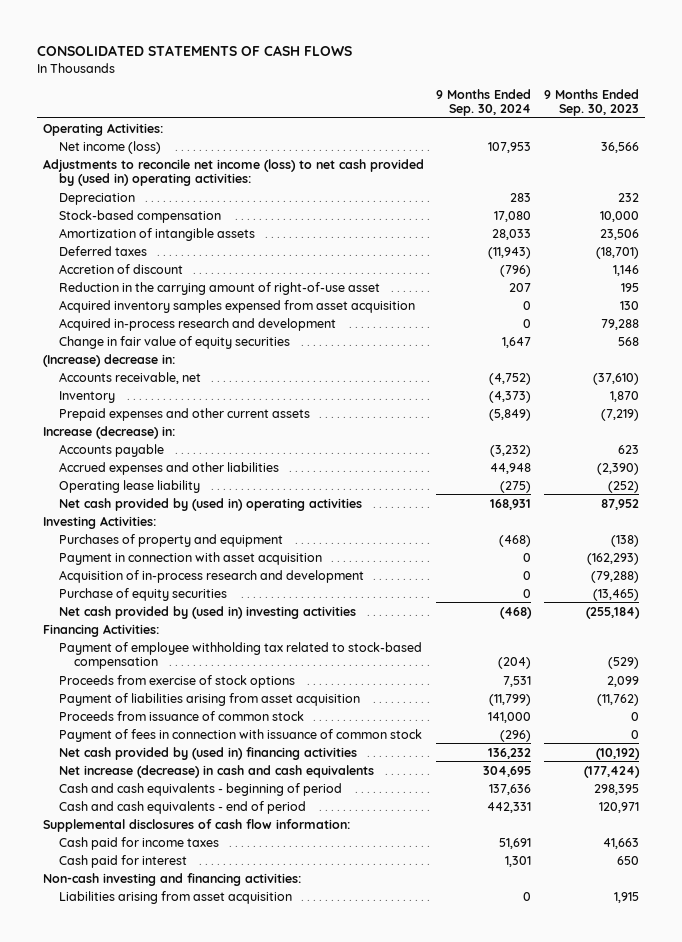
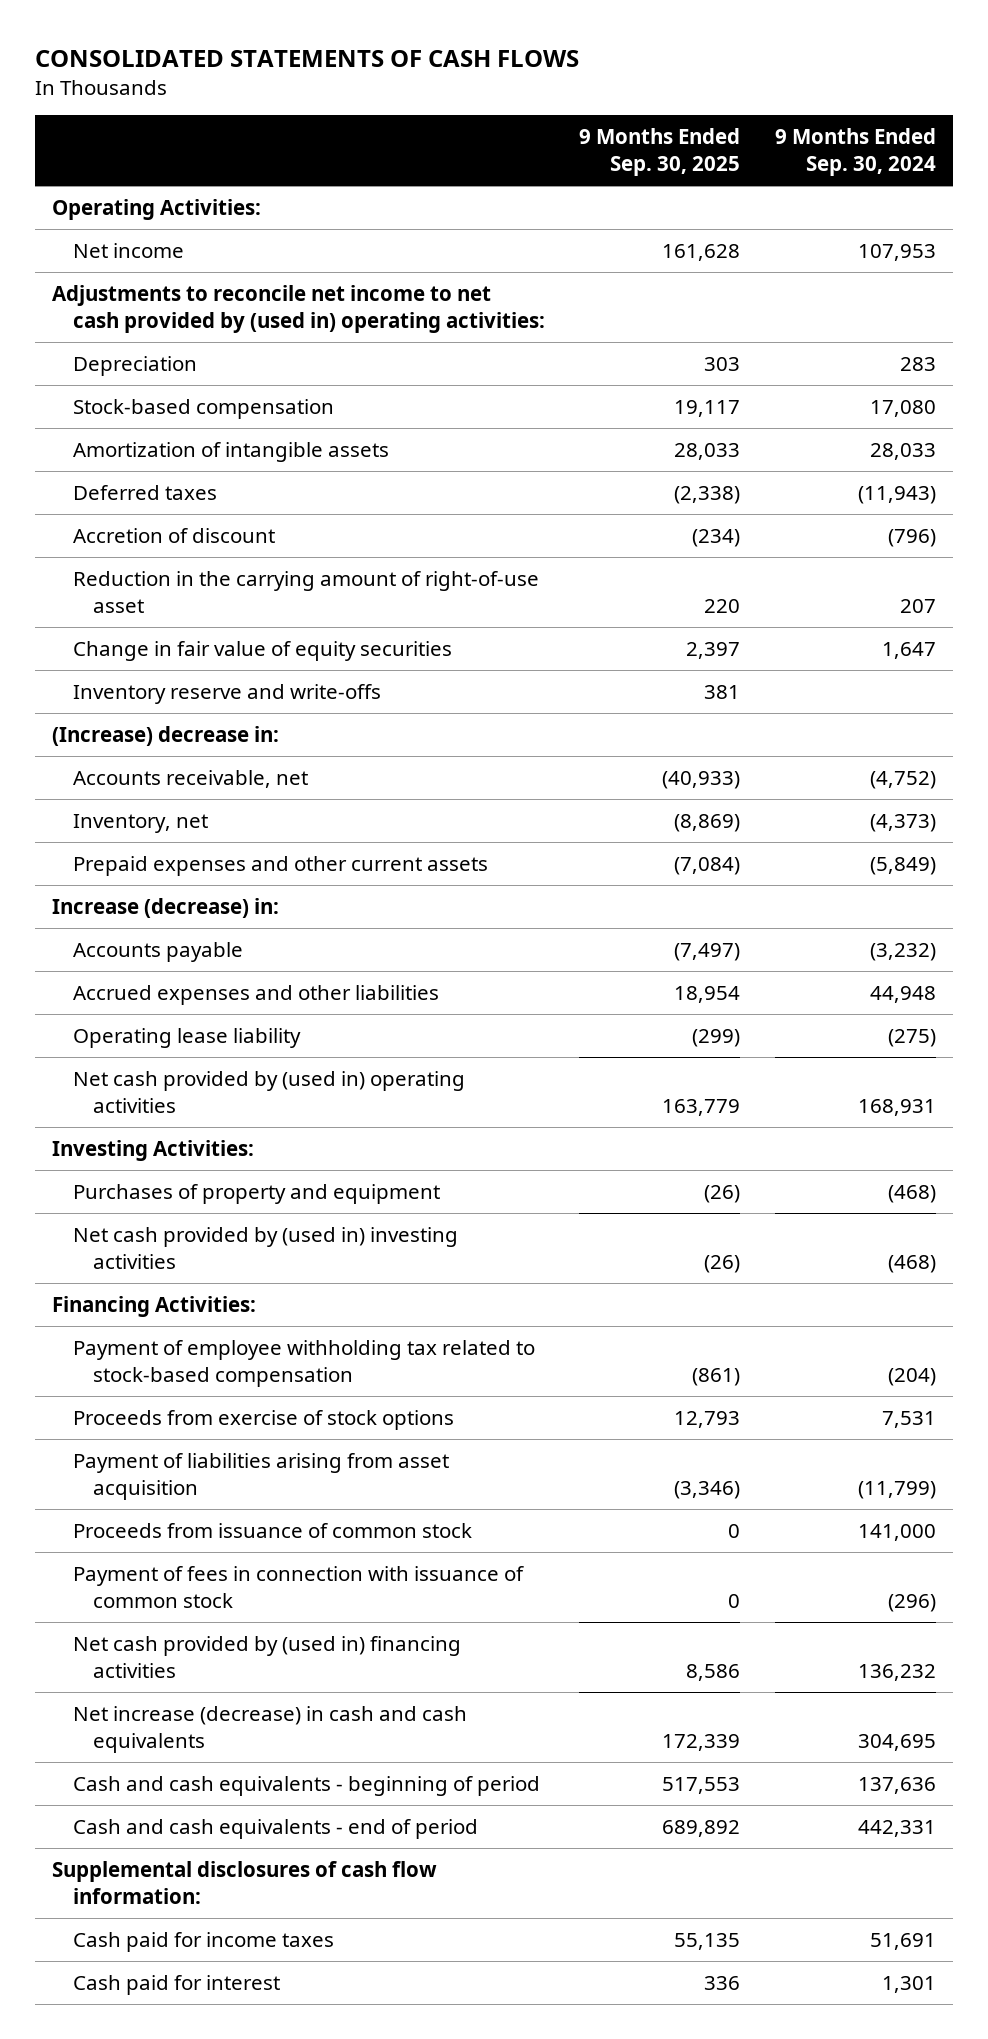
[543,88,639,116] 9 Months Ended Sep. 30, 2023 -> none
none -> [579,128,741,176] 9 Months Ended Sep. 30, 2025
[58,140,161,154] Net income (loss) -> [72,242,184,258] Net income
[43,158,425,186] Adjustments to reconcile net income (loss) to net cash provided by (used in) operating activities: -> [51,284,545,333] Adjustments to reconcile net income to net cash provided by (used in) operating activities:
[58,299,415,313] Acquired inventory samples expensed from asset acquisition -> none
[58,317,336,331] Acquired in-process research and development -> none
none -> [72,683,381,704] Inventory reserve and write-offs
[58,390,115,403] Inventory -> [72,813,208,833] Inventory, net
[58,551,322,565] Payment in connection with asset acquisition -> none
[58,569,364,583] Acquisition of in-process research and development -> none
[58,587,227,601] Purchase of equity securities -> none
[43,872,302,886] Non-cash investing and financing activities: -> none
[58,890,292,904] Liabilities arising from asset acquisition -> none

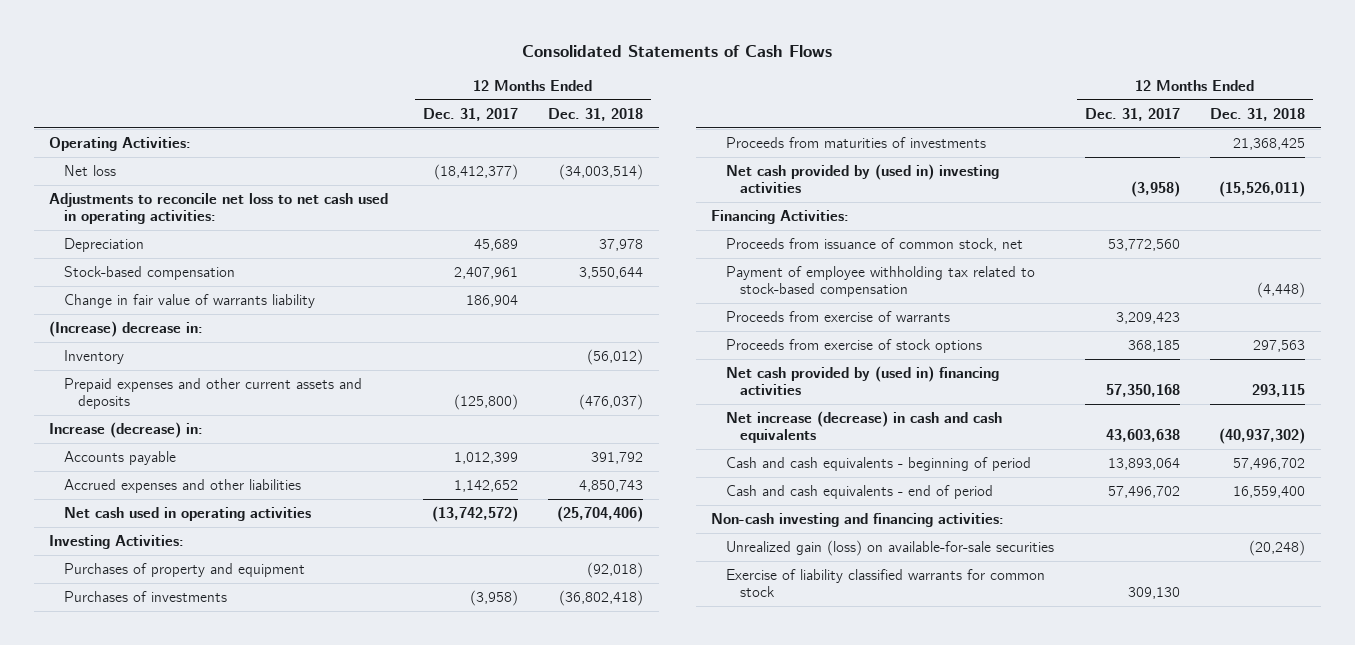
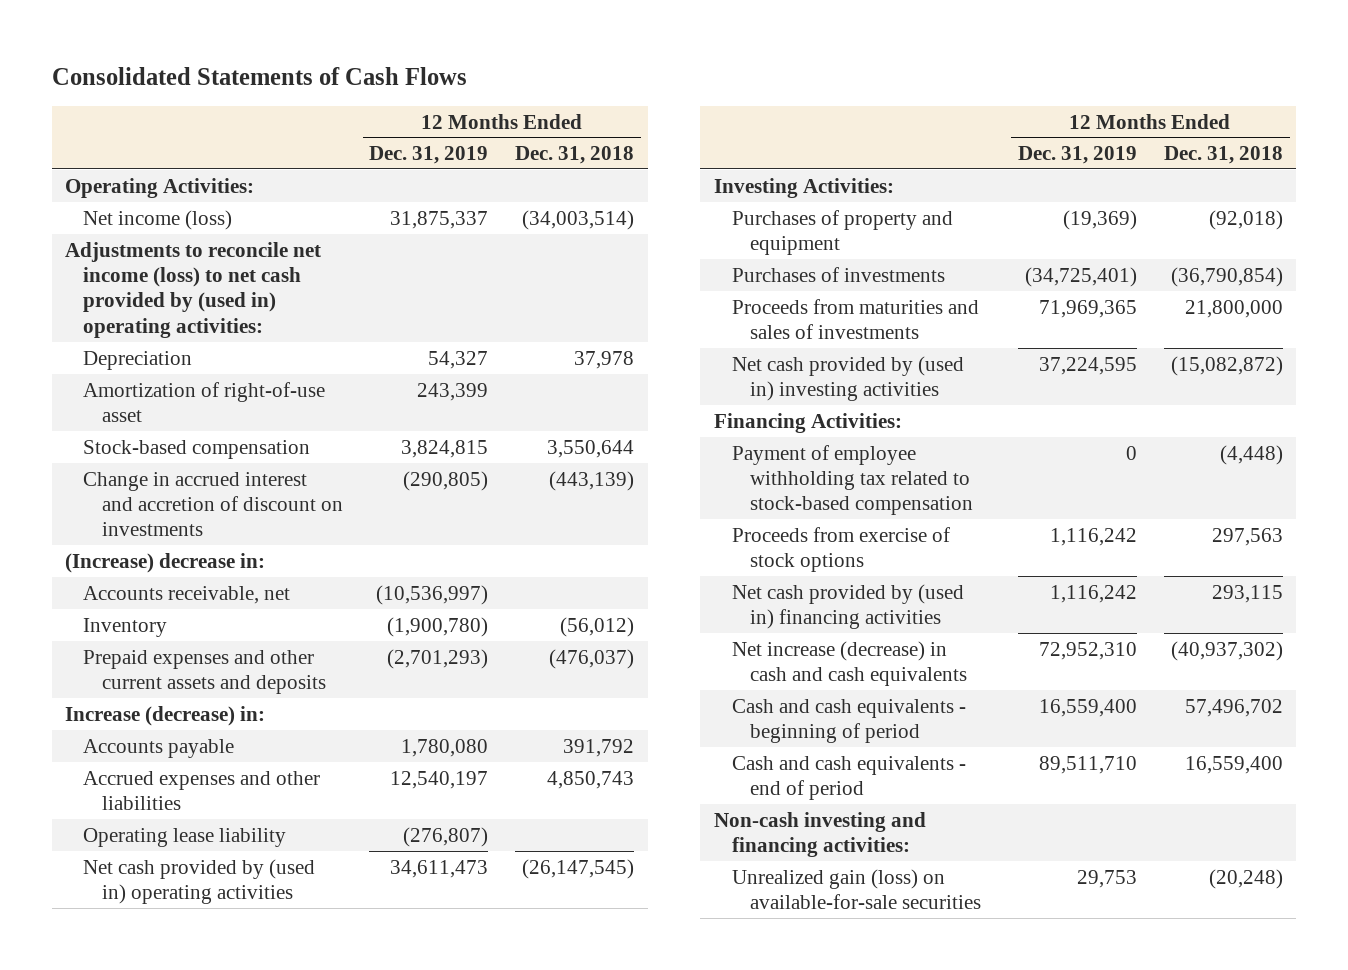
[422,107,518,121] Dec. 31, 2017 -> none
none -> [369,146,489,165] Dec. 31, 2019
[63,165,116,177] Net loss -> [83,209,233,230] Net income (loss)
[49,193,389,225] Adjustments to reconcile net loss to net cash used in operating activities: -> [65,241,322,338] Adjustments to reconcile net income (loss) to net cash provided by (used in) operating activities:
none -> [83,381,326,423] Amortization of right-of-use asset
[63,294,315,309] Change in fair value of warrants liability -> none
none -> [83,471,343,537] Change in accrued interest and accretion of discount on investments
none -> [83,585,291,604] Accounts receivable, net
none -> [83,827,287,847] Operating lease liability
[63,507,311,522] Net cash used in operating activities -> [83,858,316,905] Net cash provided by (used in) operating activities
[557,506,644,523] (25,704,406) -> [522,858,635,879] (26,147,545)
[559,590,644,607] (36,802,418) -> [1170,266,1283,287] (36,790,854)
[725,137,986,149] Proceeds from maturities of investments -> [732,298,980,340] Proceeds from maturities and sales of investments
[1233,138,1306,151] 21,368,425 -> [1184,299,1283,318] 21,800,000
[1219,181,1306,198] (15,526,011) -> [1170,355,1283,376] (15,082,872)
[725,238,1023,252] Proceeds from issuance of common stock, net -> none
[725,311,950,323] Proceeds from exercise of warrants -> none
[725,569,1045,598] Exercise of liability classified warrants for common stock -> none

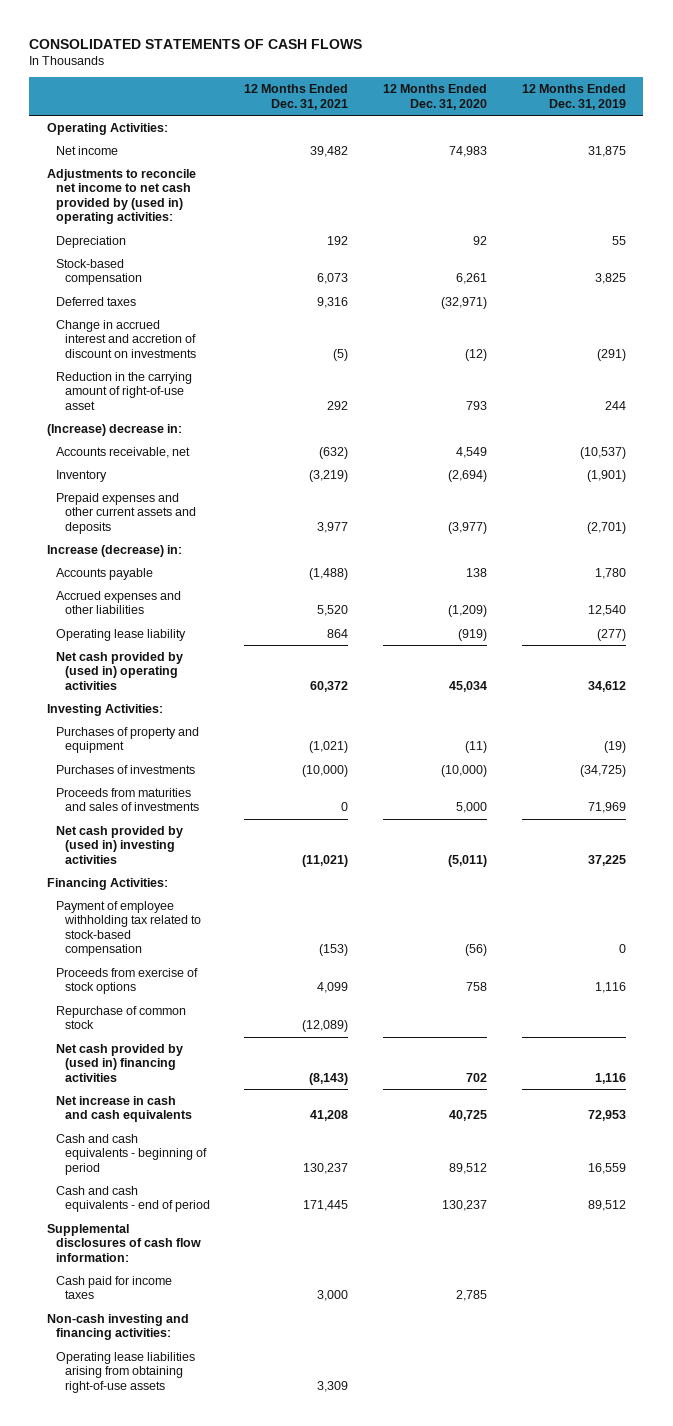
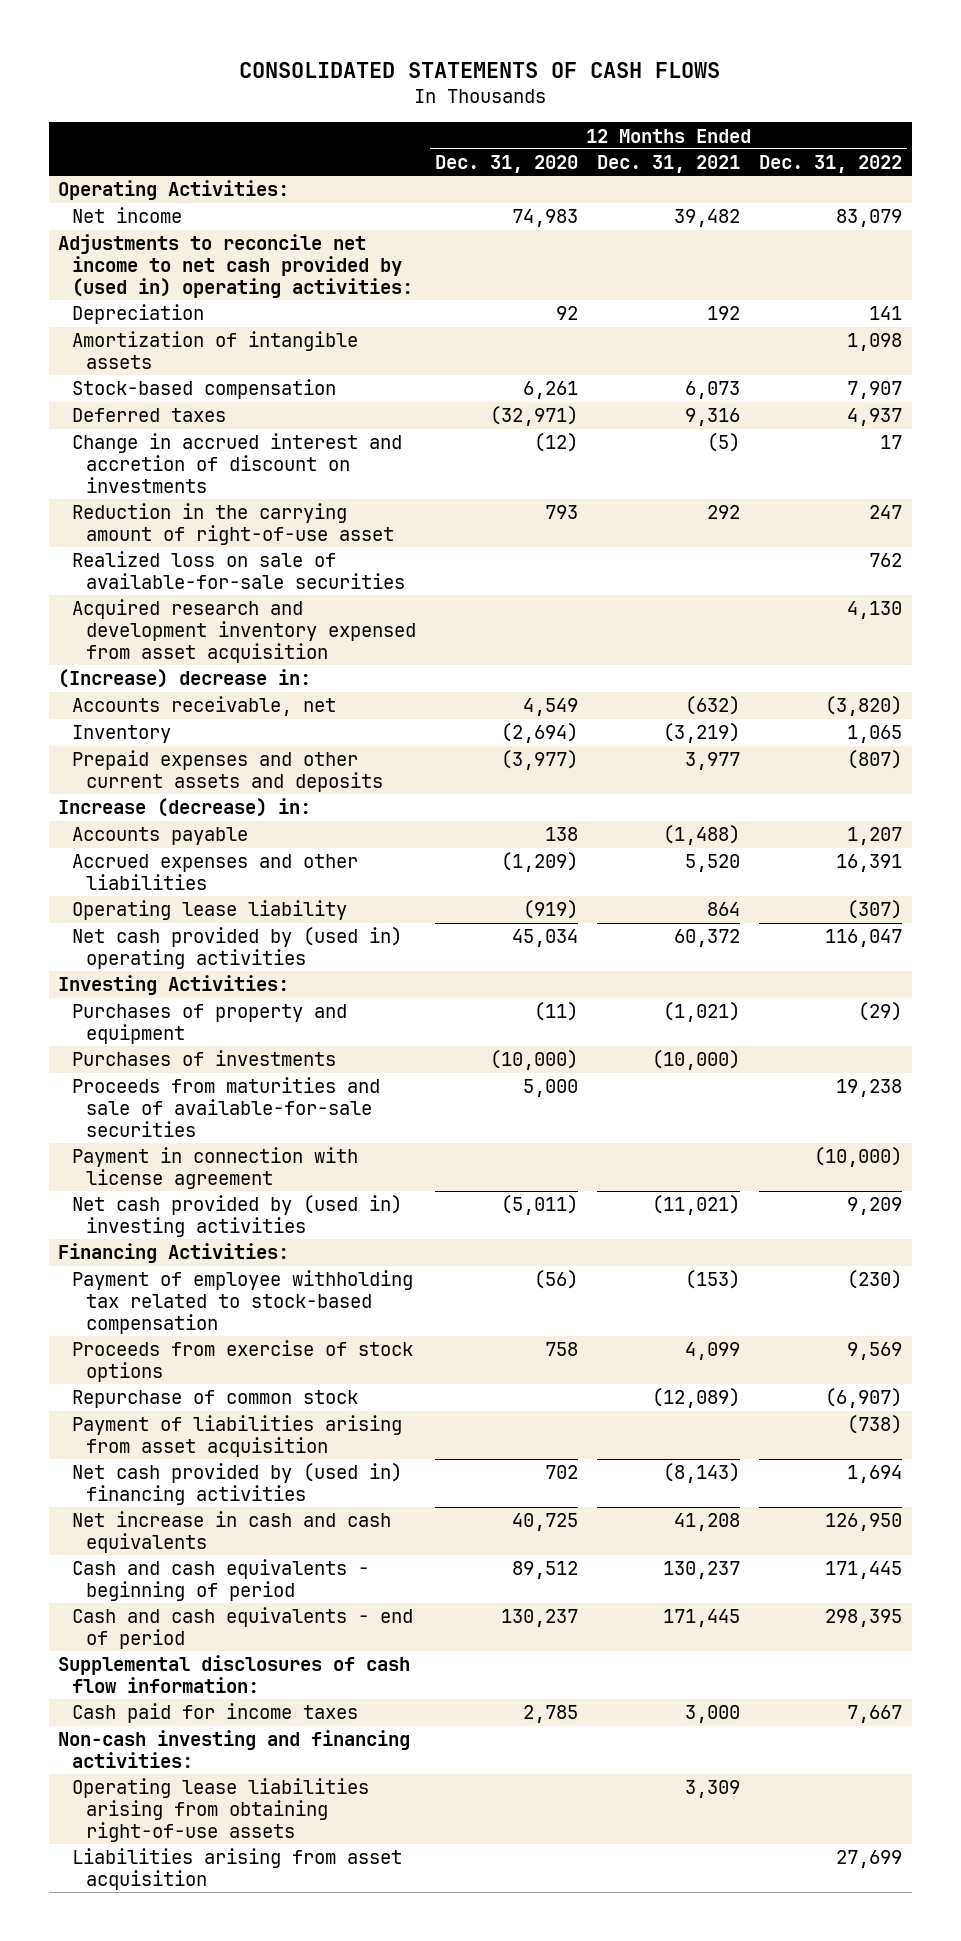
[522,84,627,110] 12 Months Ended Dec. 31, 2019 -> none
none -> [759,155,903,174] Dec. 31, 2022
none -> [71,331,358,370] Amortization of intangible assets
none -> [71,551,405,590] Realized loss on sale of available-for-sale securities
none -> [71,599,416,663] Acquired research and development inventory expensed from asset acquisition
[55,787,199,812] Proceeds from maturities and sales of investments -> none
none -> [71,1077,380,1137] Proceeds from maturities and sale of available-for-sale securities
none -> [71,1147,358,1190] Payment in connection with license agreement
none -> [71,1415,402,1458] Payment of liabilities arising from asset acquisition
none -> [71,1848,402,1891] Liabilities arising from asset acquisition

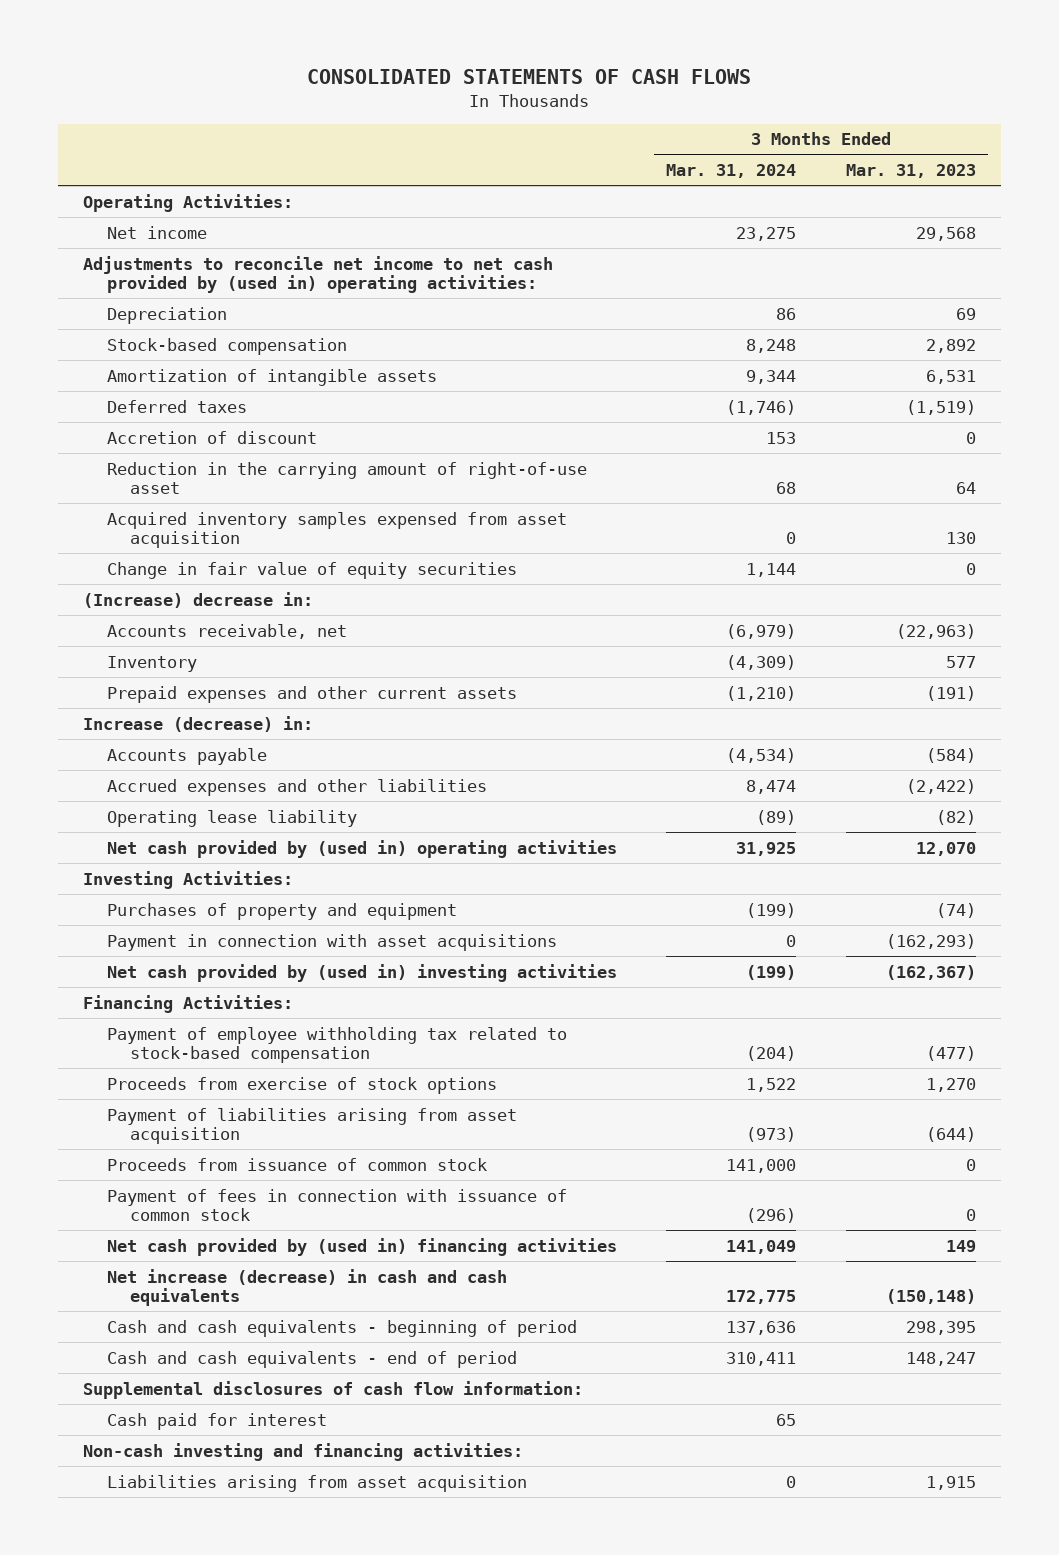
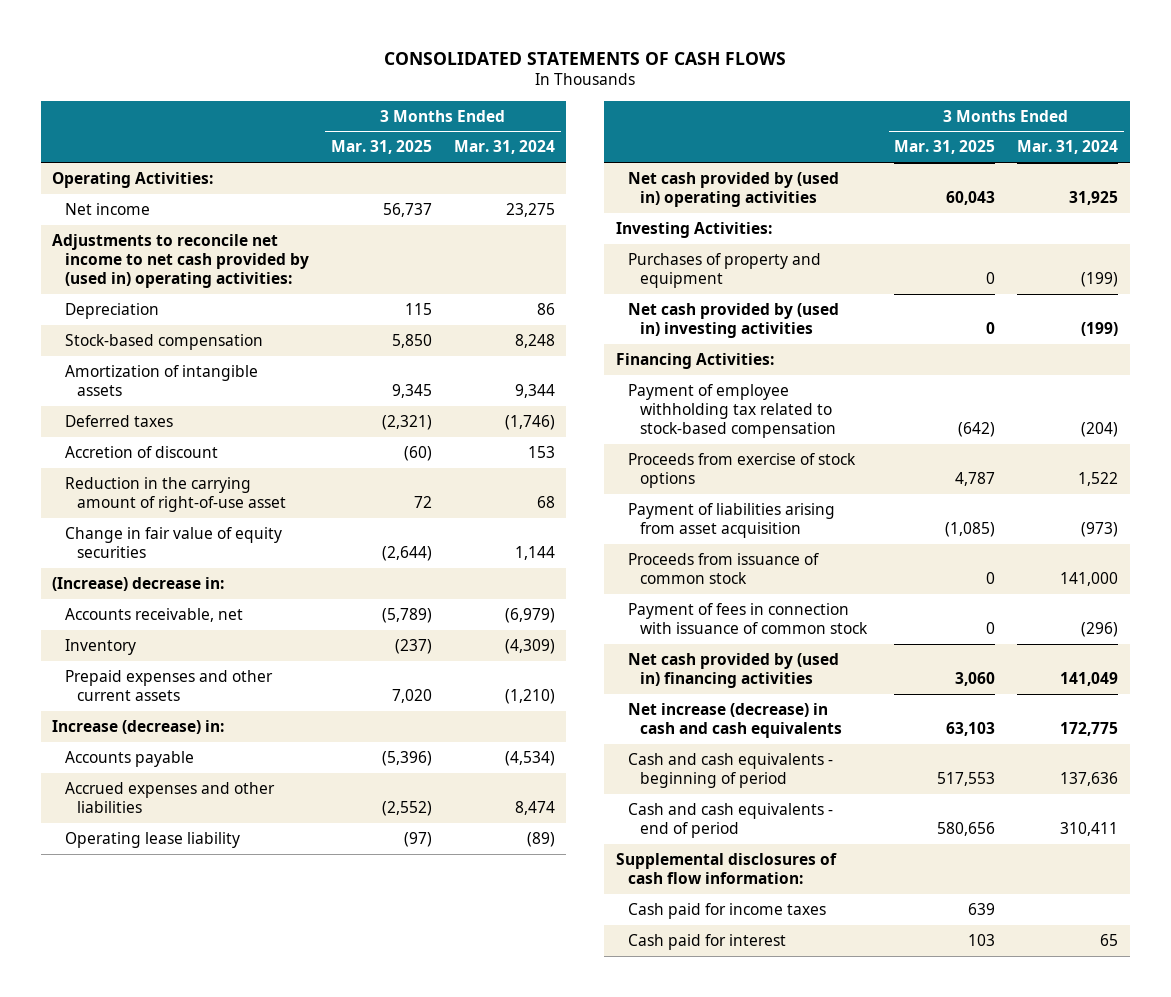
[845,164,976,179] Mar. 31, 2023 -> none
none -> [330,140,432,155] Mar. 31, 2025
[106,511,567,548] Acquired inventory samples expensed from asset acquisition -> none
[106,933,557,951] Payment in connection with asset acquisitions -> none
none -> [627,902,826,919] Cash paid for income taxes
[82,1442,523,1461] Non-cash investing and financing activities: -> none
[106,1474,527,1492] Liabilities arising from asset acquisition -> none

